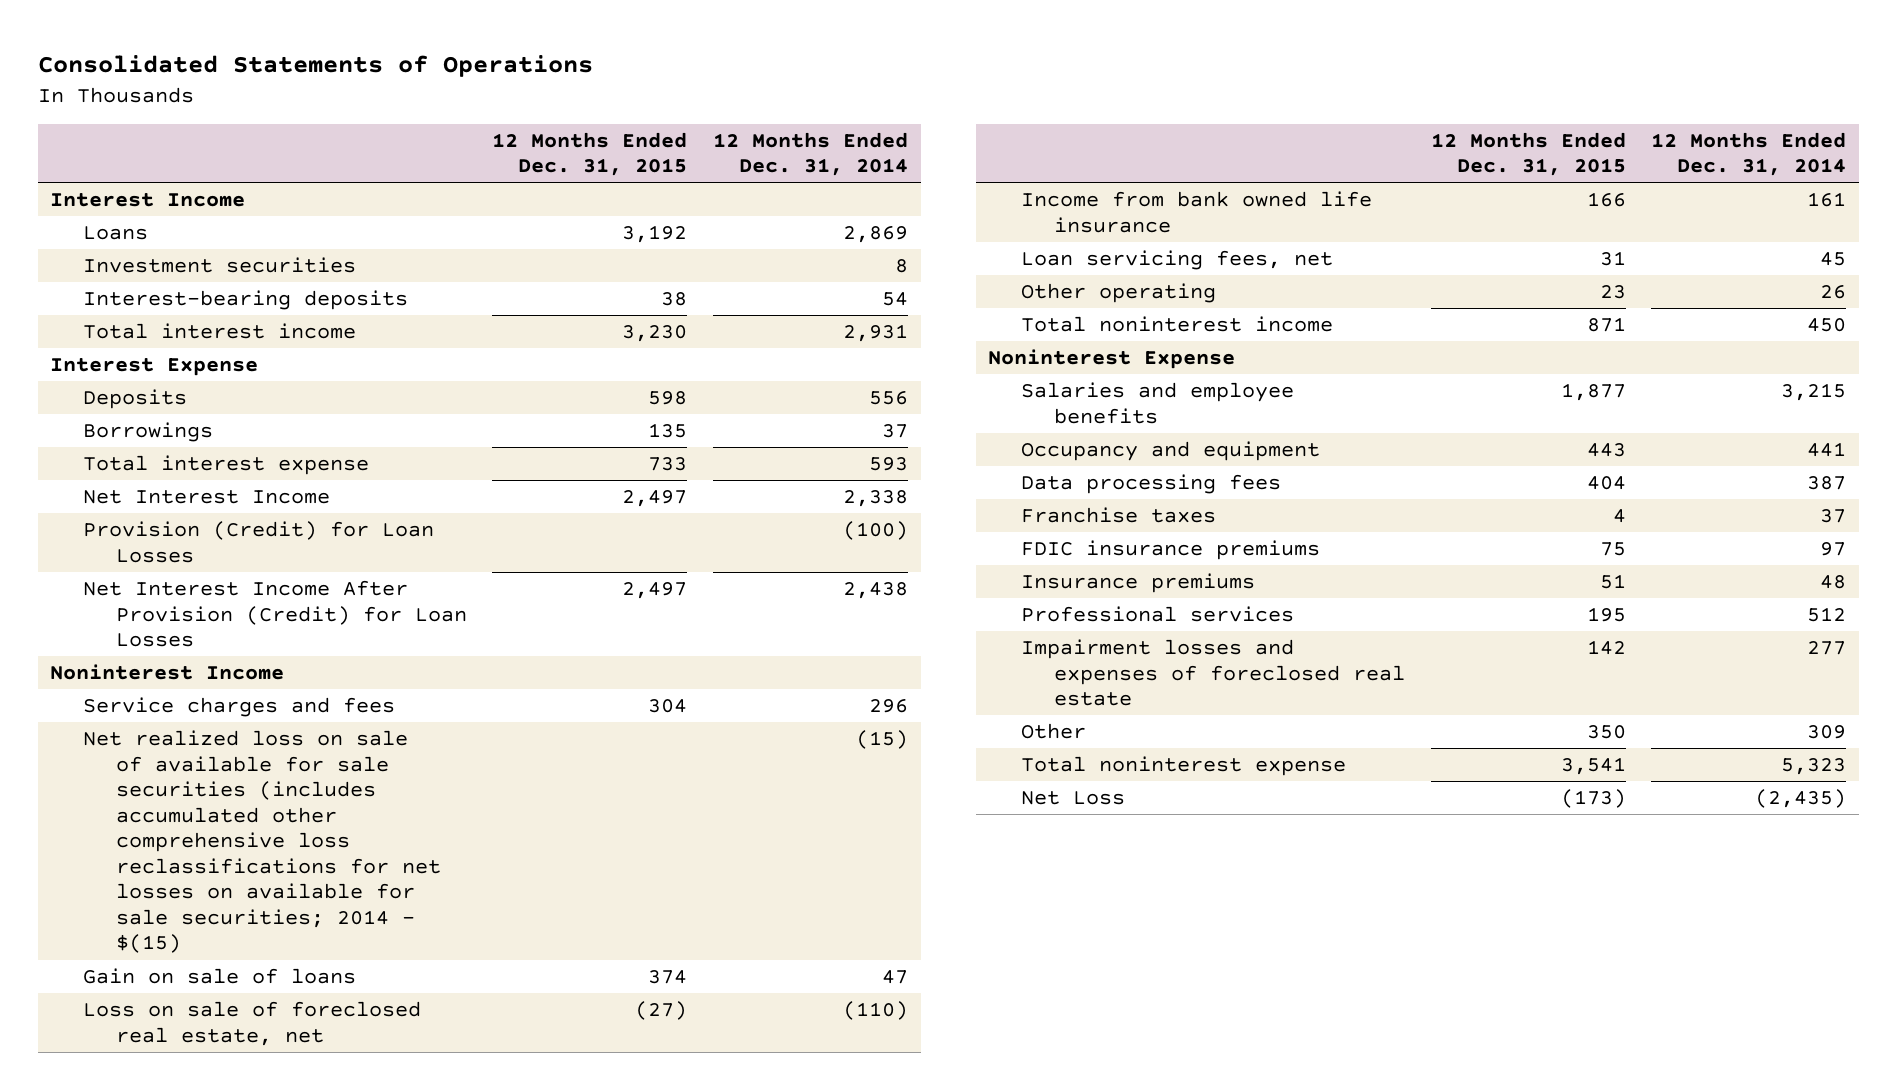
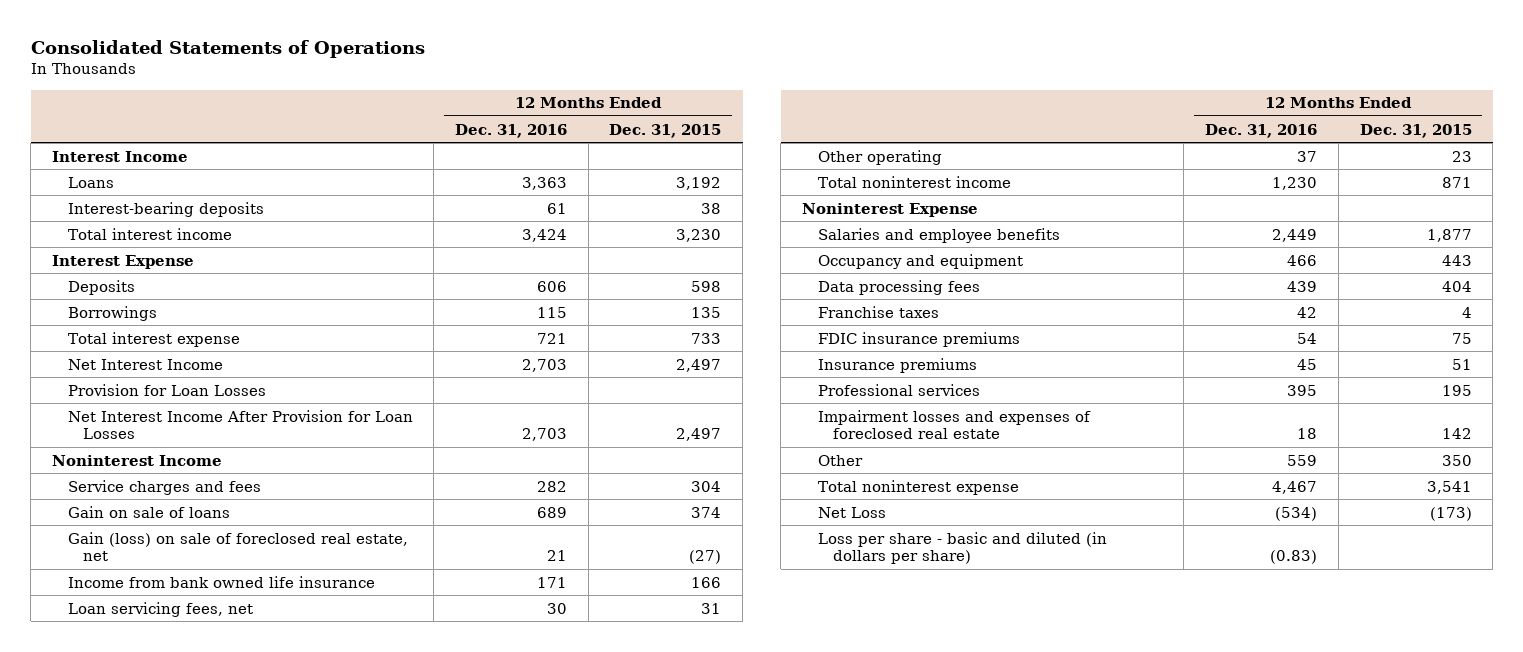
[712,131,908,177] 12 Months Ended Dec. 31, 2014 -> none
none -> [455,123,568,138] Dec. 31, 2016
[83,257,357,274] Investment securities -> none
[83,521,435,563] Provision (Credit) for Loan Losses -> [67,383,266,396] Provision for Loan Losses
[83,580,467,648] Net Interest Income After Provision (Credit) for Loan Losses -> [67,409,413,440] Net Interest Income After Provision for Loan Losses
[83,730,441,954] Net realized loss on sale of available for sale securities (includes accumulated other comprehensive loss reclassifications for net losses on available for sale securities; 2014 - $(15) -> none
[83,1001,422,1046] Loss on sale of foreclosed real estate, net -> [67,531,408,562] Gain (loss) on sale of foreclosed real estate, net
none -> [817,531,1107,565] Loss per share - basic and diluted (in dollars per share)

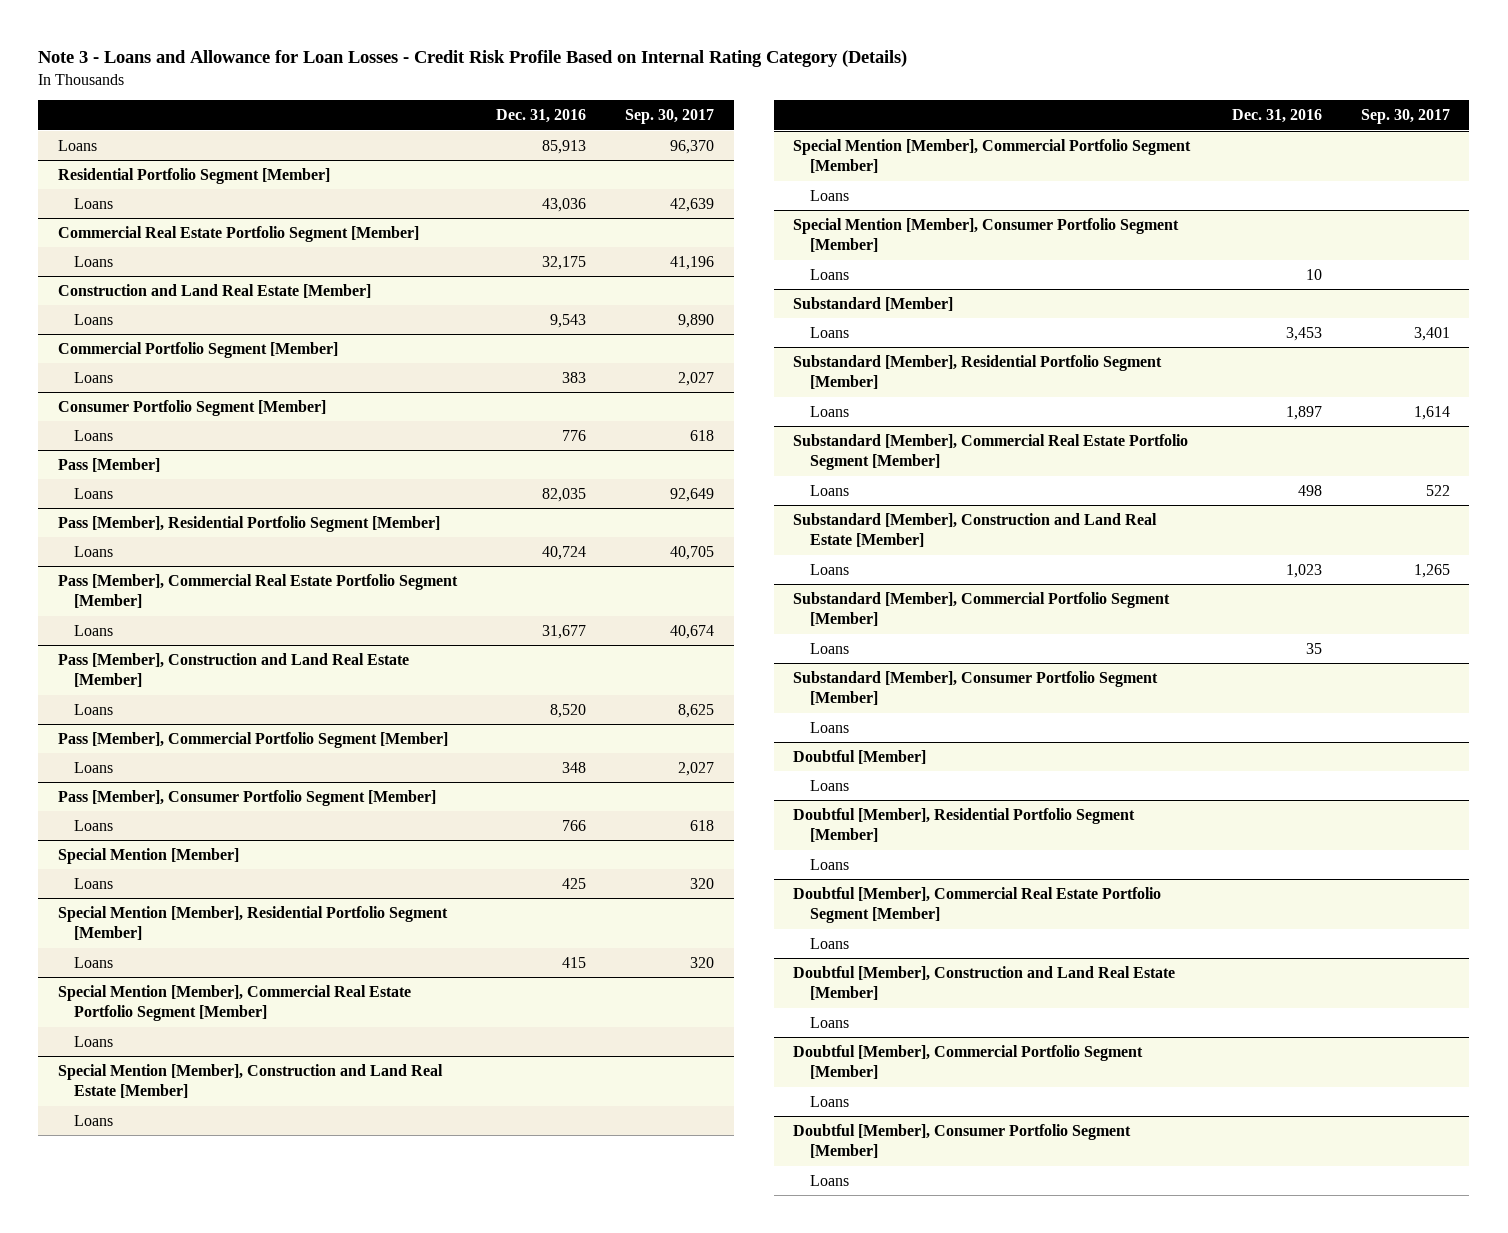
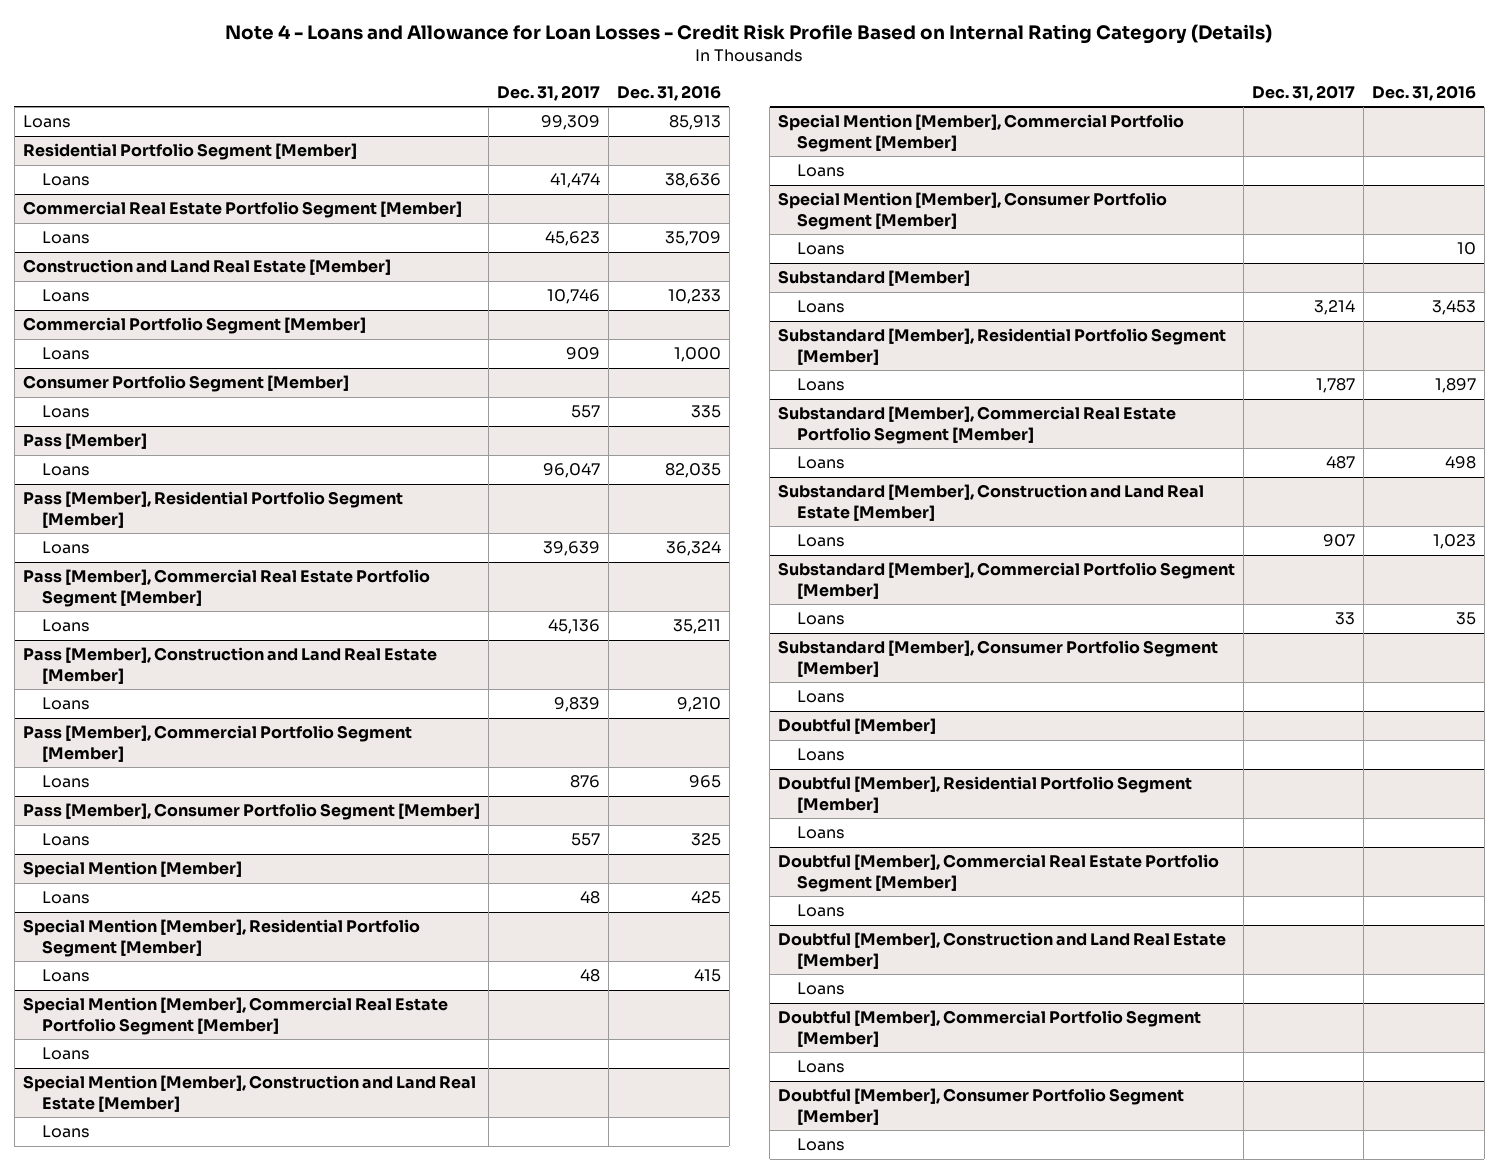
[38,50,908,68] Note 3 - Loans and Allowance for Loan Losses - Credit Risk Profile Based on Internal Rating Category (Details) -> [225,24,1273,45] Note 4 - Loans and Allowance for Loan Losses - Credit Risk Profile Based on Internal Rating Category (Details)
[625,109,715,125] Sep. 30, 2017 -> none
none -> [496,84,600,101] Dec. 31, 2017
[542,197,587,212] 43,036 -> [664,173,721,189] 38,636
[542,255,587,270] 32,175 -> [664,231,721,247] 35,709
[550,313,587,328] 9,543 -> [667,289,721,305] 10,233
[562,371,587,383] 383 -> [673,347,721,363] 1,000
[562,429,587,441] 776 -> [690,405,721,419] 335
[542,545,587,560] 40,724 -> [665,541,721,557] 36,324
[542,624,587,639] 31,677 -> [672,619,721,635] 35,211
[550,703,587,718] 8,520 -> [676,697,721,713] 9,210
[562,761,587,773] 348 -> [688,775,721,789] 965
[562,819,587,831] 766 -> [690,833,721,847] 325

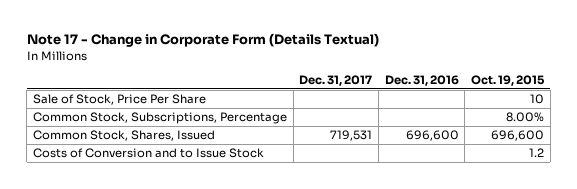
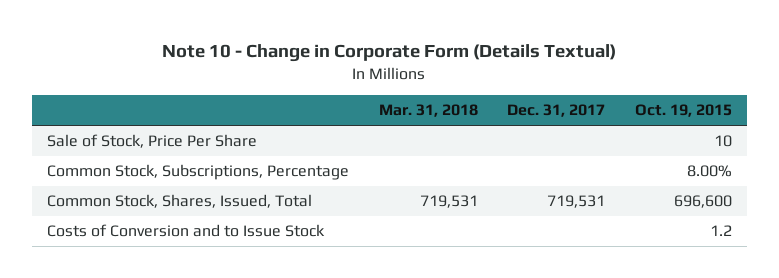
[26,33,379,48] Note 17 - Change in Corporate Form (Details Textual) -> [162,43,617,62] Note 10 - Change in Corporate Form (Details Textual)
[384,75,459,87] Dec. 31, 2016 -> none
none -> [378,104,478,118] Mar. 31, 2018
[32,130,215,142] Common Stock, Shares, Issued -> [46,194,312,209] Common Stock, Shares, Issued, Total

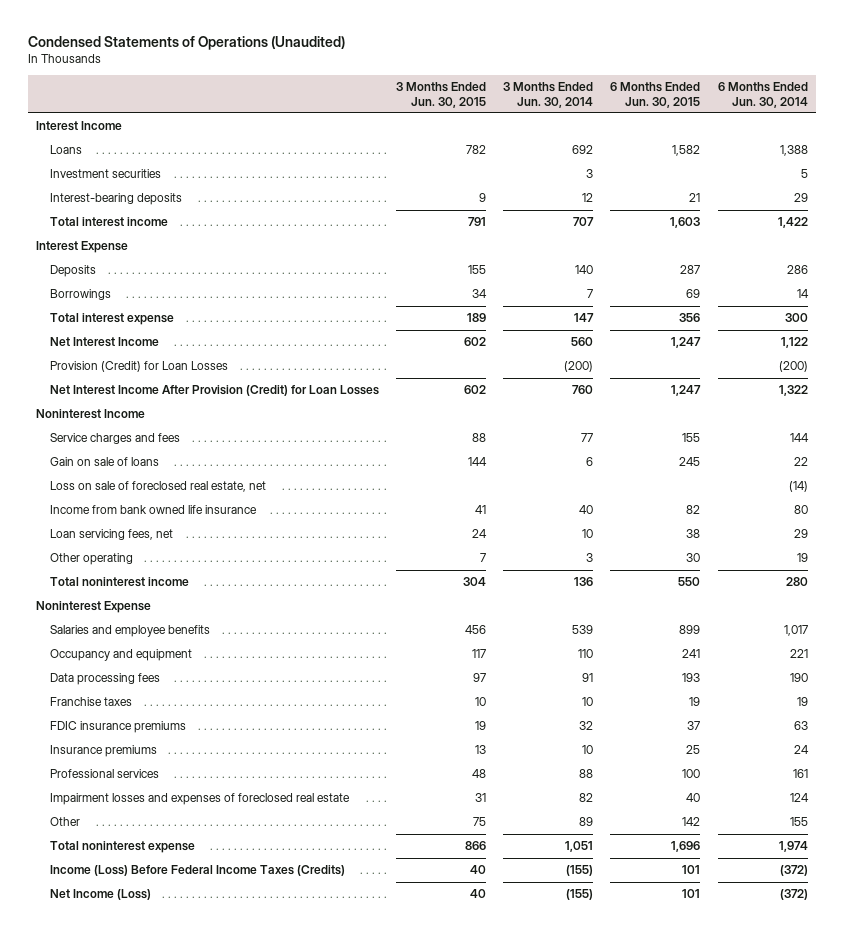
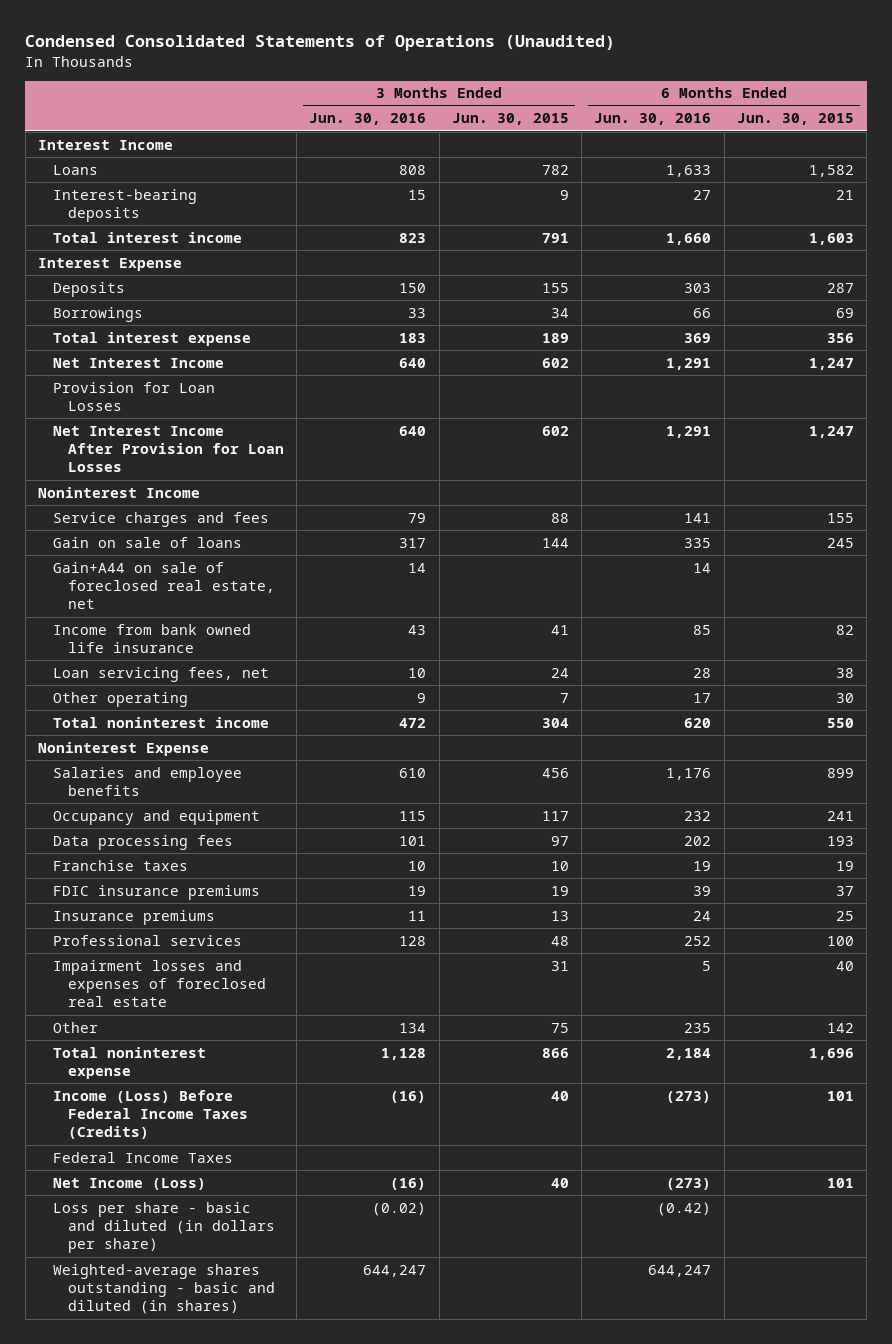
[27,35,345,50] Condensed Statements of Operations (Unaudited) -> [25,35,616,52] Condensed Consolidated Statements of Operations (Unaudited)
[503,82,594,108] 3 Months Ended Jun. 30, 2014 -> none
[717,82,808,108] 6 Months Ended Jun. 30, 2014 -> none
none -> [309,113,427,126] Jun. 30, 2016
none -> [594,113,712,126] Jun. 30, 2016
[49,169,161,179] Investment securities -> none
[49,361,228,373] Provision (Credit) for Loan Losses -> [52,381,215,411] Provision for Loan Losses
[49,385,379,397] Net Interest Income After Provision (Credit) for Loan Losses -> [52,425,284,473] Net Interest Income After Provision for Loan Losses
[49,481,266,493] Loss on sale of foreclosed real estate, net -> [52,561,275,610] Gain+A44 on sale of foreclosed real estate, net
none -> [52,1151,233,1163] Federal Income Taxes
none -> [52,1201,275,1254] Loss per share - basic and diluted (in dollars per share)
none -> [52,1263,275,1315] Weighted-average shares outstanding - basic and diluted (in shares)

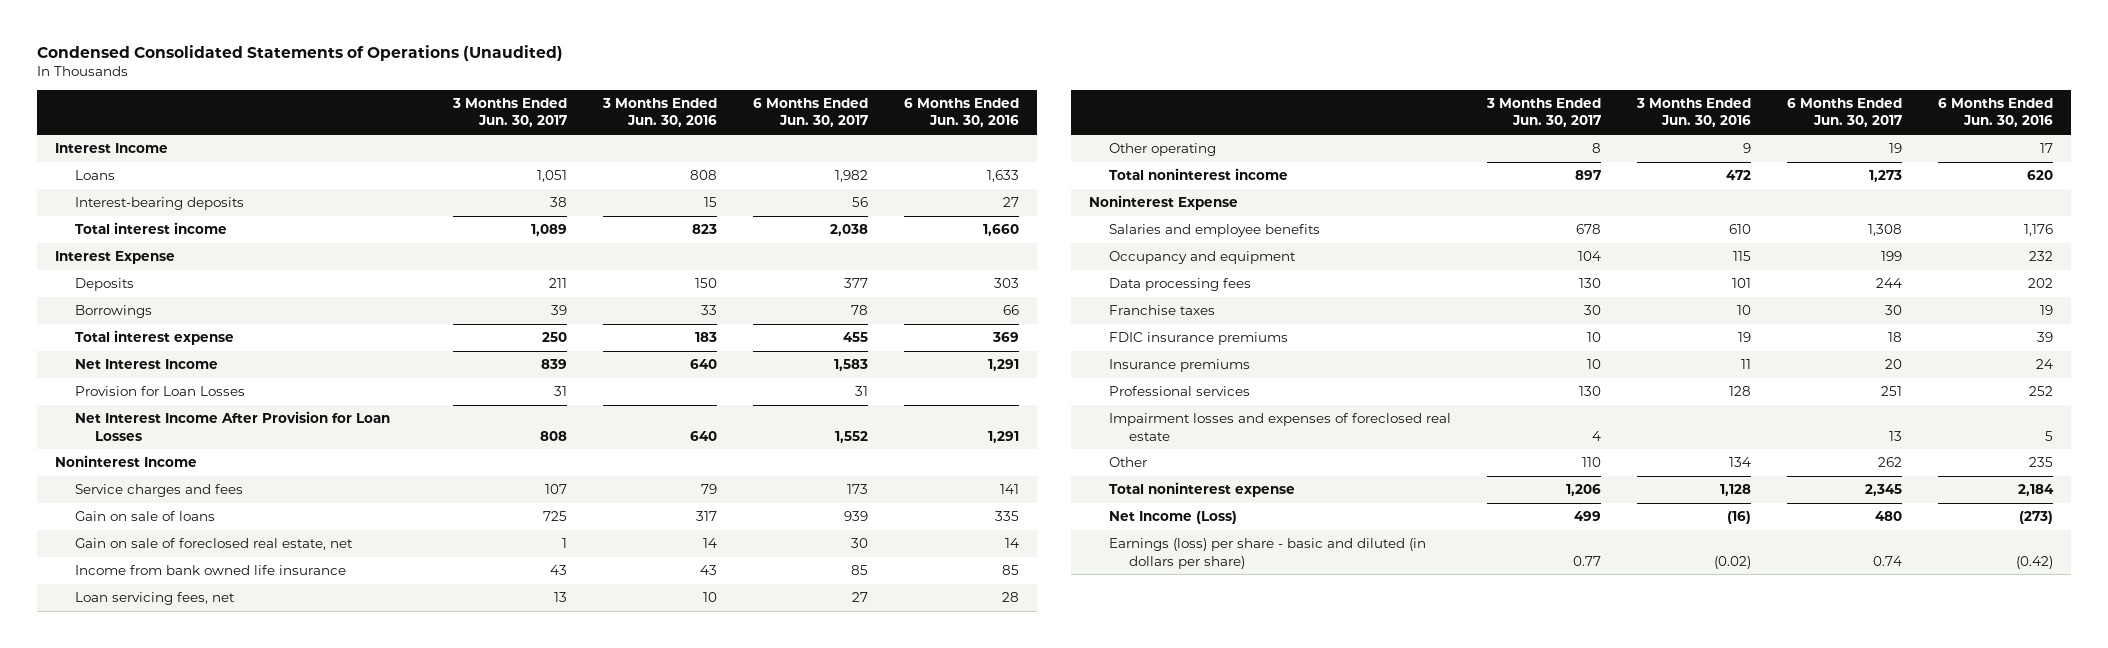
[451,113,569,126] Jun. 30, 2015 -> none
[737,113,855,126] Jun. 30, 2015 -> none
none -> [451,97,567,128] 3 Months Ended Jun. 30, 2017
none -> [753,97,869,128] 6 Months Ended Jun. 30, 2017
[52,561,275,610] Gain+A44 on sale of foreclosed real estate, net -> [74,538,353,551] Gain on sale of foreclosed real estate, net
[52,1089,248,1140] Income (Loss) Before Federal Income Taxes (Credits) -> none
[52,1151,233,1163] Federal Income Taxes -> none
[52,1263,275,1315] Weighted-average shares outstanding - basic and diluted (in shares) -> none
[52,1201,275,1254] Loss per share - basic and diluted (in dollars per share) -> [1109,538,1427,569] Earnings (loss) per share - basic and diluted (in dollars per share)

